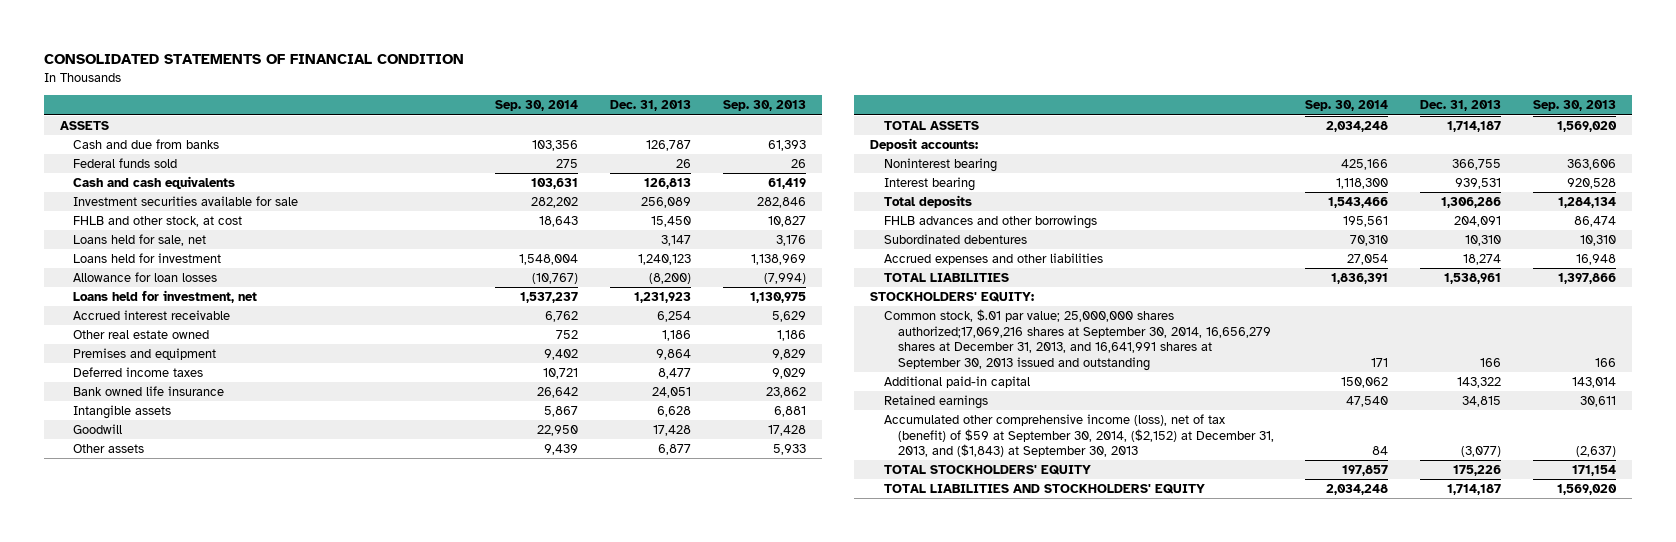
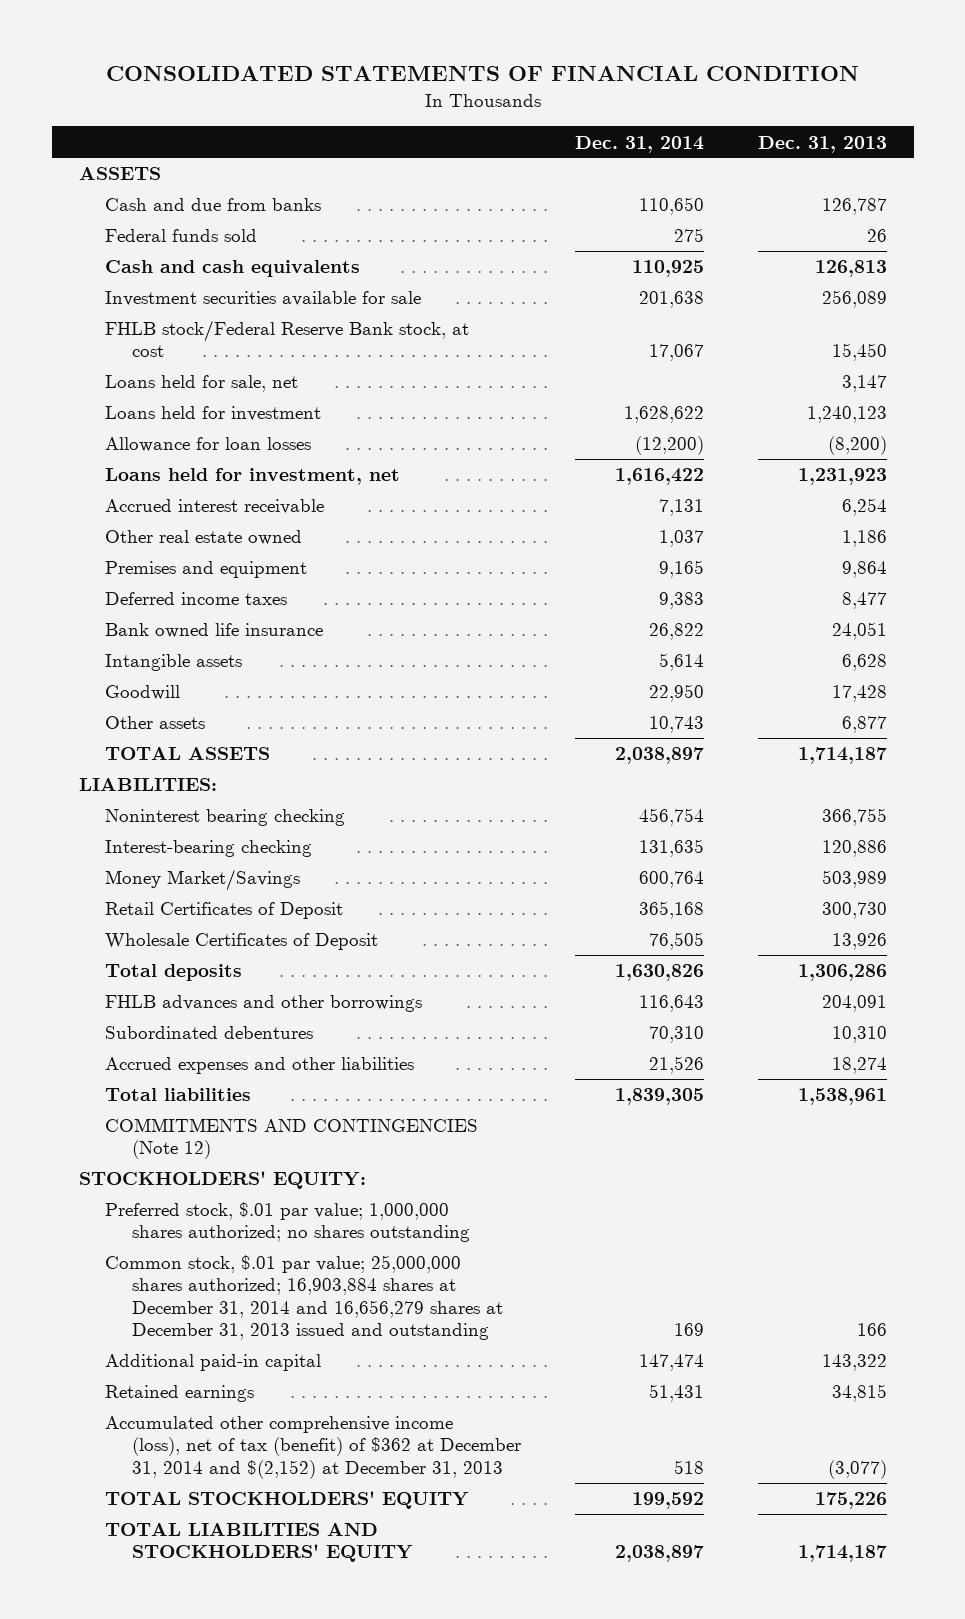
[494,100,578,112] Sep. 30, 2014 -> none
[722,100,806,112] Sep. 30, 2013 -> none
none -> [575,135,705,153] Dec. 31, 2014
[73,216,243,228] FHLB and other stock, at cost -> [105,320,470,358] FHLB stock/Federal Reserve Bank stock, at cost
[870,138,979,152] Deposit accounts: -> none
none -> [78,778,217,792] LIABILITIES:
[883,158,997,173] Noninterest bearing -> [105,809,346,827] Noninterest bearing checking
[883,177,975,192] Interest bearing -> [105,840,313,858] Interest-bearing checking
[1455,178,1502,190] 939,531 -> [821,840,887,858] 120,886
none -> [105,869,301,892] Money Market/Savings
none -> [105,902,344,920] Retail Certificates of Deposit
none -> [105,933,379,951] Wholesale Certificates of Deposit
[883,273,1009,283] TOTAL LIABILITIES -> [105,1088,252,1102] Total liabilities
none -> [105,1118,479,1160] COMMITMENTS AND CONTINGENCIES (Note 12)
none -> [105,1202,471,1243] Preferred stock, $.01 par value; 1,000,000 shares authorized; no shares outstanding
[883,309,1271,371] Common stock, $.01 par value; 25,000,000 shares authorized;17,069,216 shares at September 30, 2014, 16,656,279 shares at December 31, 2013, and 16,641,991 shares at September 30, 2013 issued and outstanding -> [105,1255,504,1341] Common stock, $.01 par value; 25,000,000 shares authorized; 16,903,884 shares at December 31, 2014 and 16,656,279 shares at December 31, 2013 issued and outstanding
[883,414,1274,458] Accumulated other comprehensive income (loss), net of tax (benefit) of $59 at September 30, 2014, ($2,152) at December 31, 2013, and ($1,843) at September 30, 2013 -> [105,1416,522,1479] Accumulated other comprehensive income (loss), net of tax (benefit) of $362 at December 31, 2014 and $(2,152) at December 31, 2013

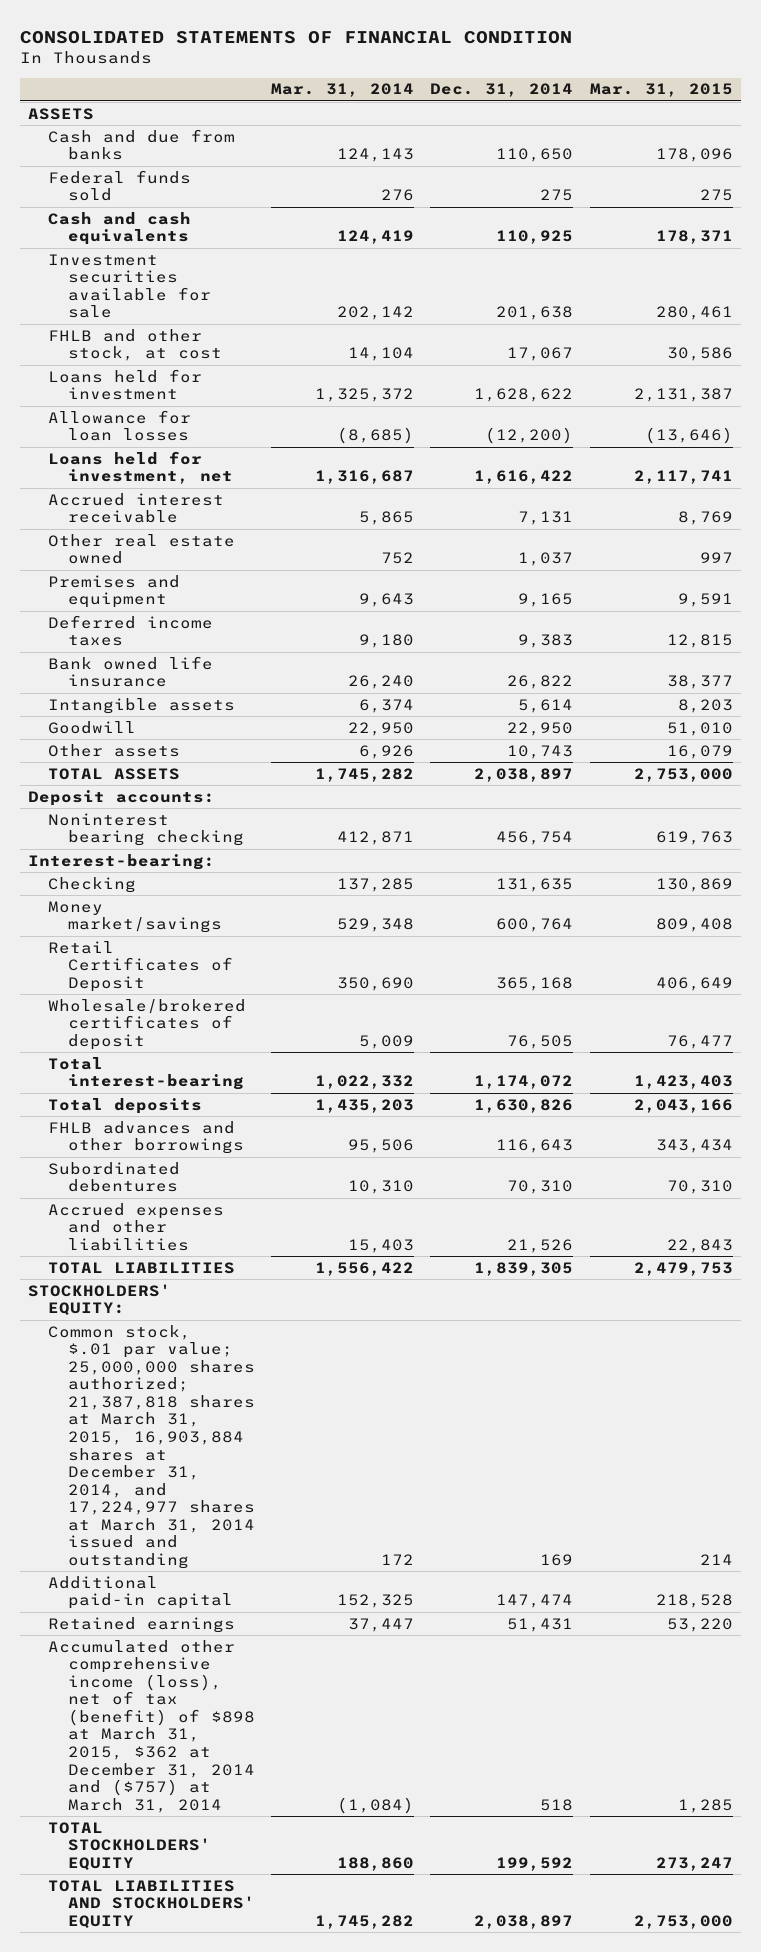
[757,135,887,153] Dec. 31, 2013 -> none
none -> [271,83,415,98] Mar. 31, 2014
none -> [589,83,733,98] Mar. 31, 2015
[105,375,299,393] Loans held for sale, net -> none
[105,320,470,358] FHLB stock/Federal Reserve Bank stock, at cost -> [47,328,222,362] FHLB and other stock, at cost
[78,778,217,792] LIABILITIES: -> none
none -> [28,789,216,806] Deposit accounts:
none -> [28,853,216,870] Interest-bearing:
[105,840,313,858] Interest-bearing checking -> [47,876,136,893] Checking
[105,869,301,892] Money Market/Savings -> [47,900,222,934] Money market/savings
[105,933,379,951] Wholesale Certificates of Deposit -> [47,998,246,1050] Wholesale/brokered certificates of deposit
none -> [47,1056,244,1091] Total interest-bearing
[105,1118,479,1160] COMMITMENTS AND CONTINGENCIES (Note 12) -> none
[105,1088,252,1102] Total liabilities -> [47,1261,235,1274] TOTAL LIABILITIES
[105,1202,471,1243] Preferred stock, $.01 par value; 1,000,000 shares authorized; no shares outstanding -> none
[105,1255,504,1341] Common stock, $.01 par value; 25,000,000 shares authorized; 16,903,884 shares at December 31, 2014 and 16,656,279 shares at December 31, 2013 issued and outstanding -> [47,1324,255,1569] Common stock, $.01 par value; 25,000,000 shares authorized; 21,387,818 shares at March 31, 2015, 16,903,884 shares at December 31, 2014, and 17,224,977 shares at March 31, 2014 issued and outstanding
[105,1416,522,1479] Accumulated other comprehensive income (loss), net of tax (benefit) of $362 at December 31, 2014 and $(2,152) at December 31, 2013 -> [47,1639,255,1813] Accumulated other comprehensive income (loss), net of tax (benefit) of $898 at March 31, 2015, $362 at December 31, 2014 and ($757) at March 31, 2014

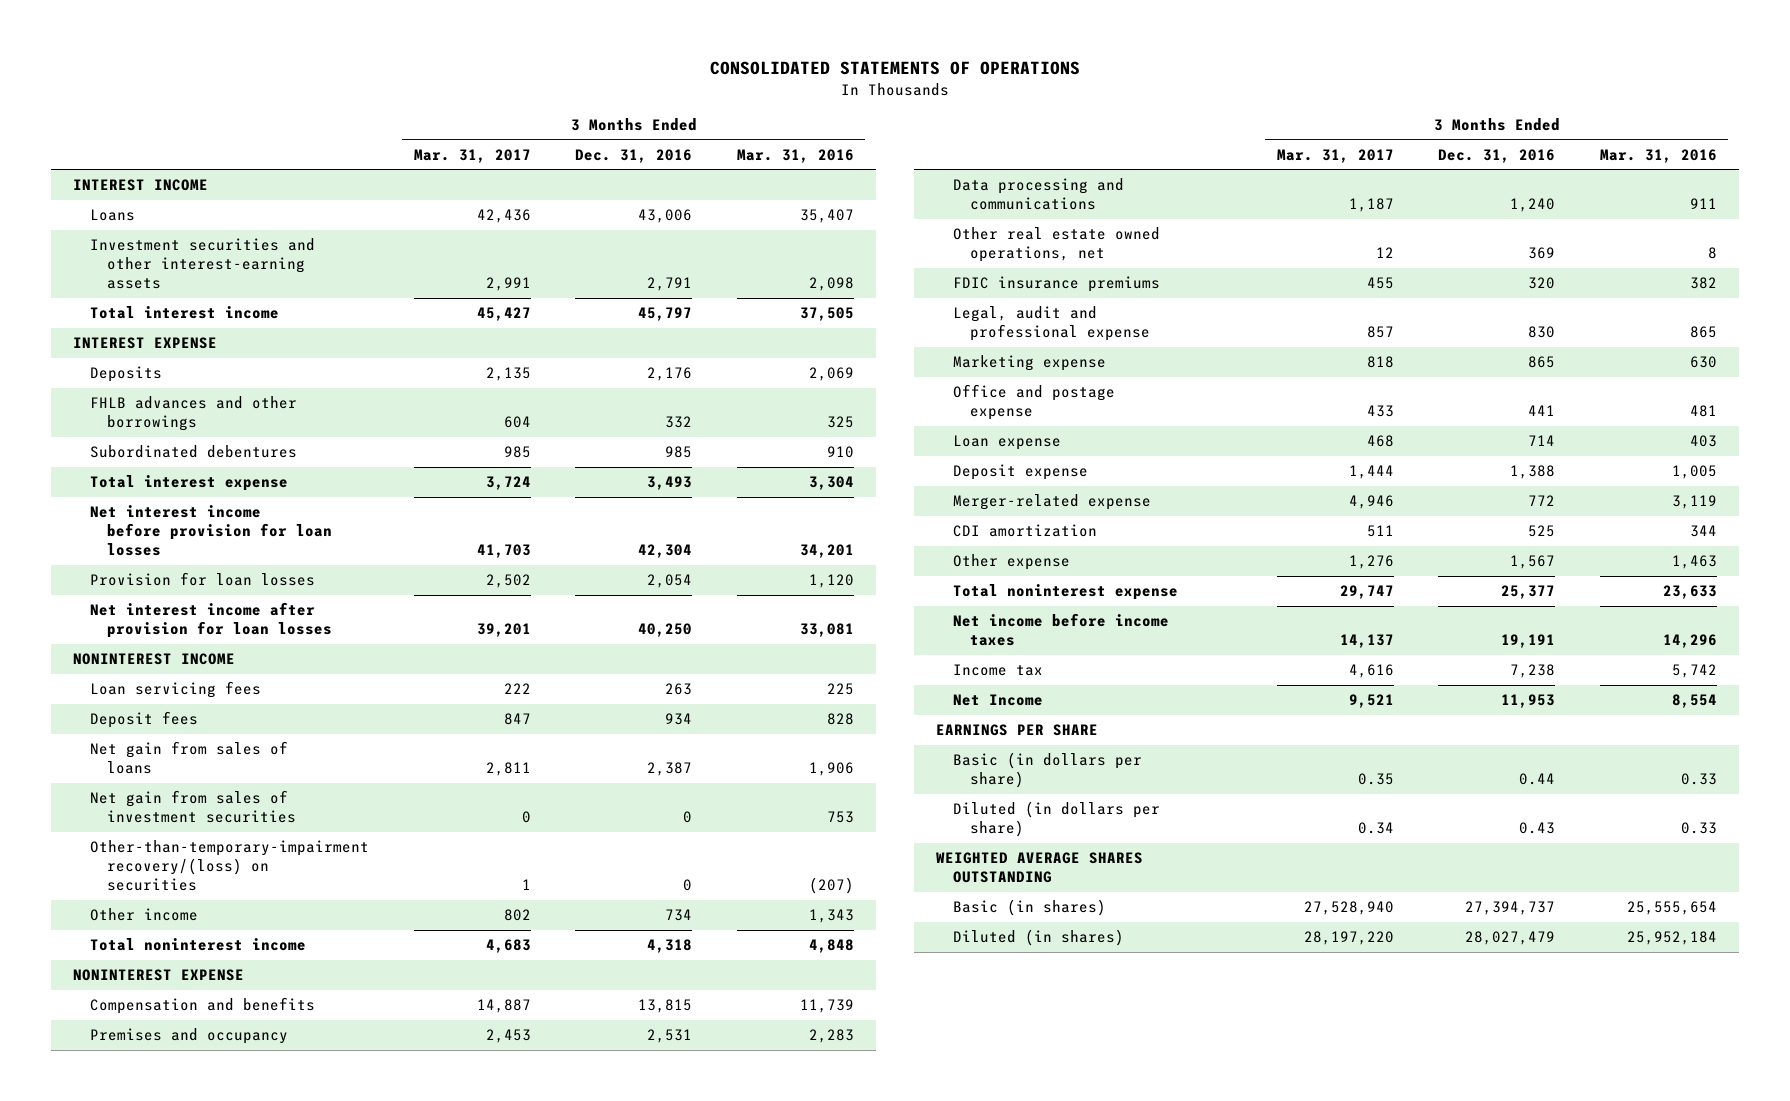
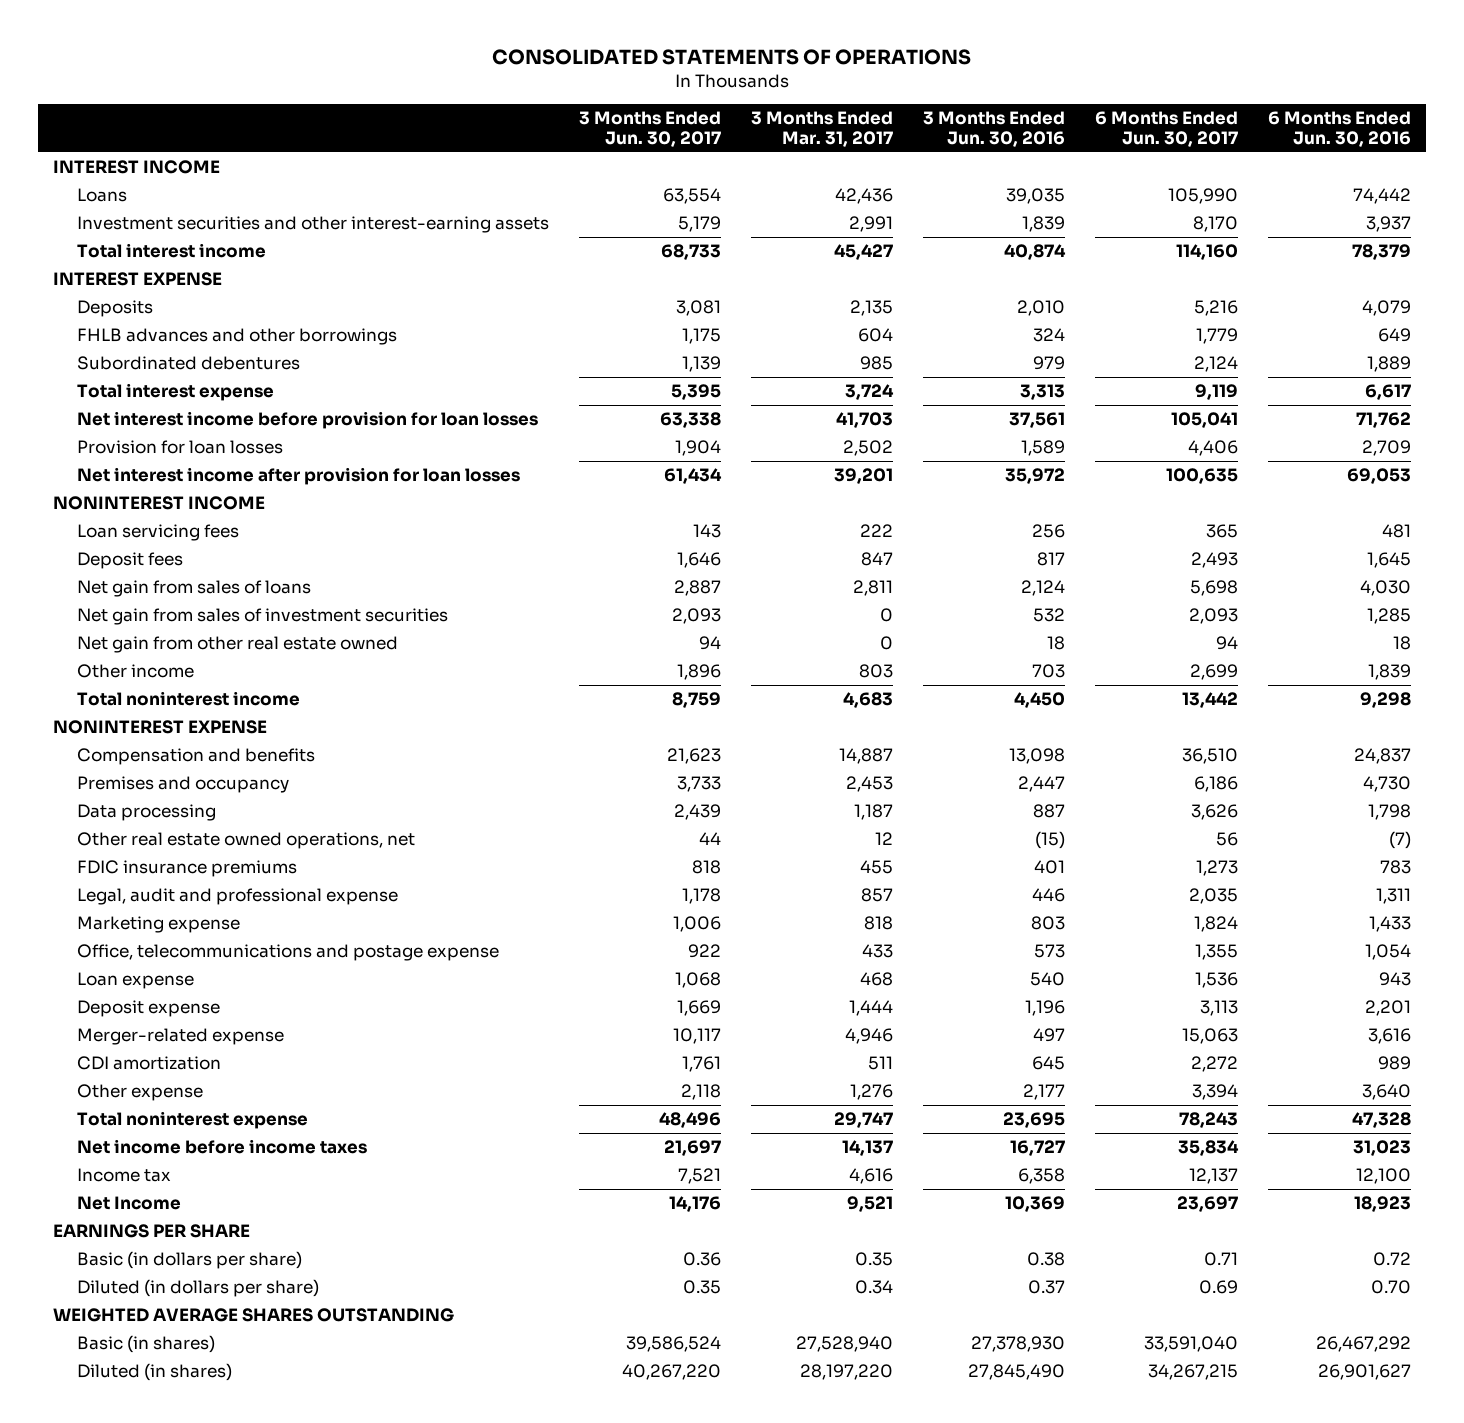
[575,148,693,163] Dec. 31, 2016 -> none
[736,148,854,163] Mar. 31, 2016 -> none
none -> [578,110,721,147] 3 Months Ended Jun. 30, 2017
none -> [922,110,1065,147] 3 Months Ended Jun. 30, 2016
none -> [1095,110,1239,147] 6 Months Ended Jun. 30, 2017
none -> [1268,110,1412,147] 6 Months Ended Jun. 30, 2016
[89,840,369,892] Other-than-temporary-impairment recovery/(loss) on securities -> none
none -> [76,636,398,654] Net gain from other real estate owned
[503,909,531,922] 802 -> [858,664,893,679] 803
[952,178,1124,211] Data processing and communications -> [76,804,216,822] Data processing
[952,384,1115,421] Office and postage expense -> [76,944,499,962] Office, telecommunications and postage expense

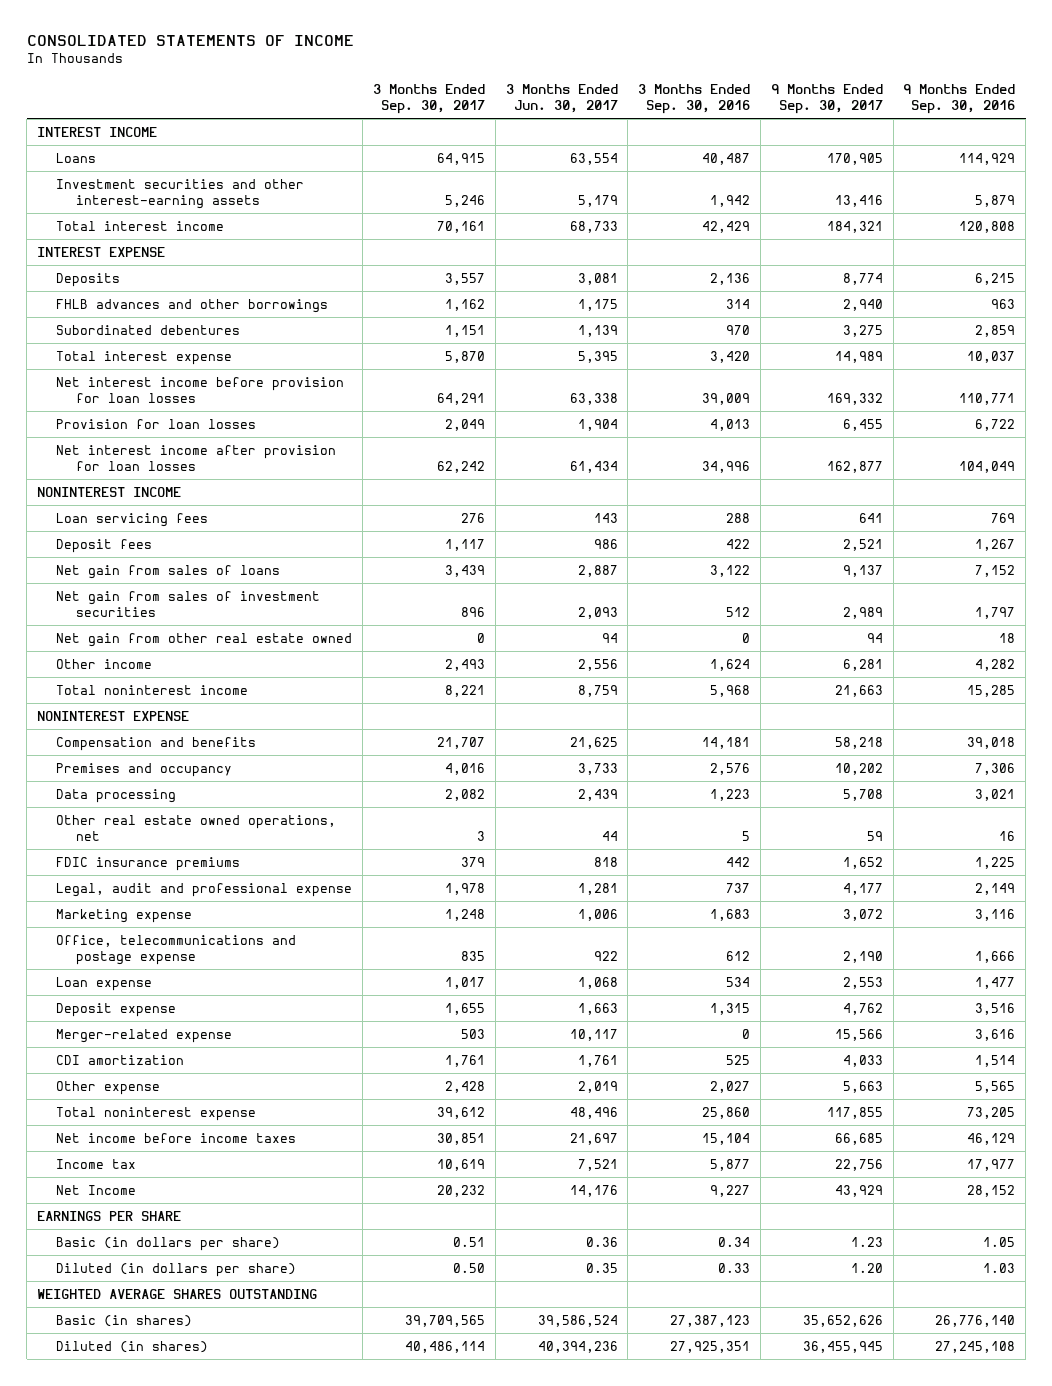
[491,49,971,66] CONSOLIDATED STATEMENTS OF OPERATIONS -> [26,35,354,47] CONSOLIDATED STATEMENTS OF INCOME
[750,110,893,147] 3 Months Ended Mar. 31, 2017 -> none
[922,110,1065,147] 3 Months Ended Jun. 30, 2016 -> none
[1095,110,1239,147] 6 Months Ended Jun. 30, 2017 -> none
[1268,110,1412,147] 6 Months Ended Jun. 30, 2016 -> none
none -> [372,83,485,114] 3 Months Ended Sep. 30, 2017
none -> [638,83,751,114] 3 Months Ended Sep. 30, 2016
none -> [770,83,883,114] 9 Months Ended Sep. 30, 2017
none -> [903,83,1016,114] 9 Months Ended Sep. 30, 2016
[676,552,721,569] 1,646 -> [593,538,618,549] 986
[676,664,721,681] 1,896 -> [577,658,618,671] 2,556
[666,748,721,765] 21,623 -> [569,736,618,749] 21,625
[681,888,721,905] 1,178 -> [577,882,618,895] 1,281
[676,1000,721,1017] 1,669 -> [577,1002,618,1015] 1,663
[680,1084,721,1101] 2,118 -> [577,1080,618,1093] 2,019
[621,1364,721,1381] 40,267,220 -> [537,1340,618,1353] 40,394,236

